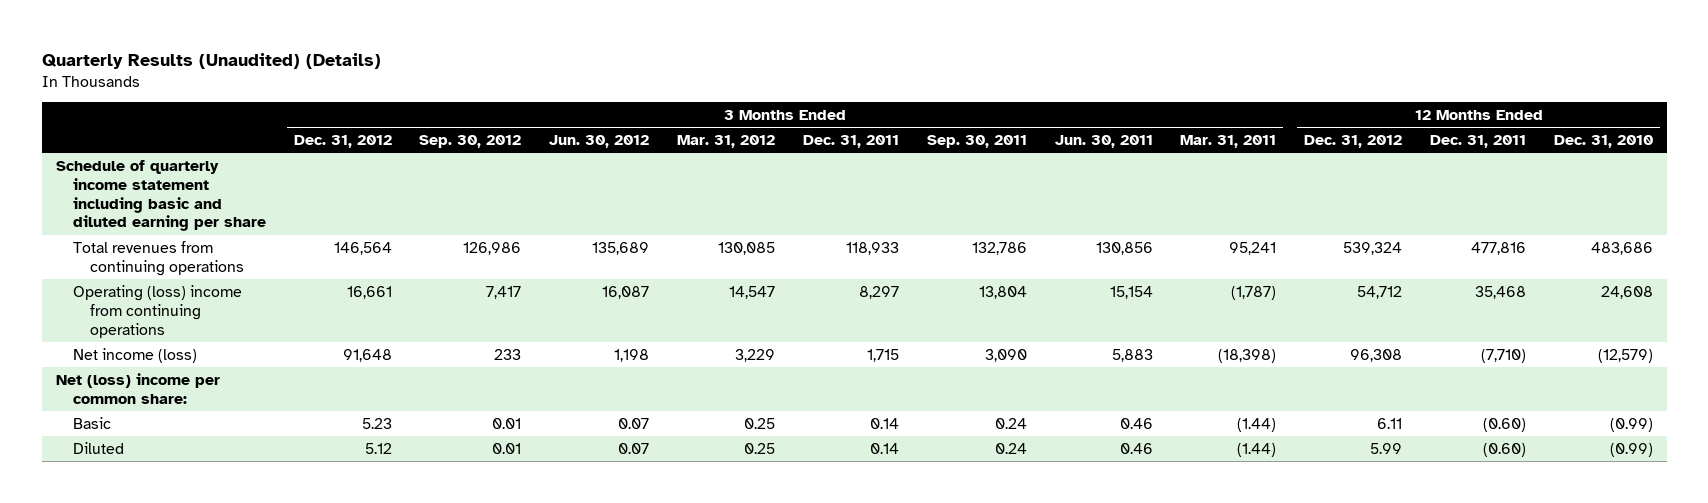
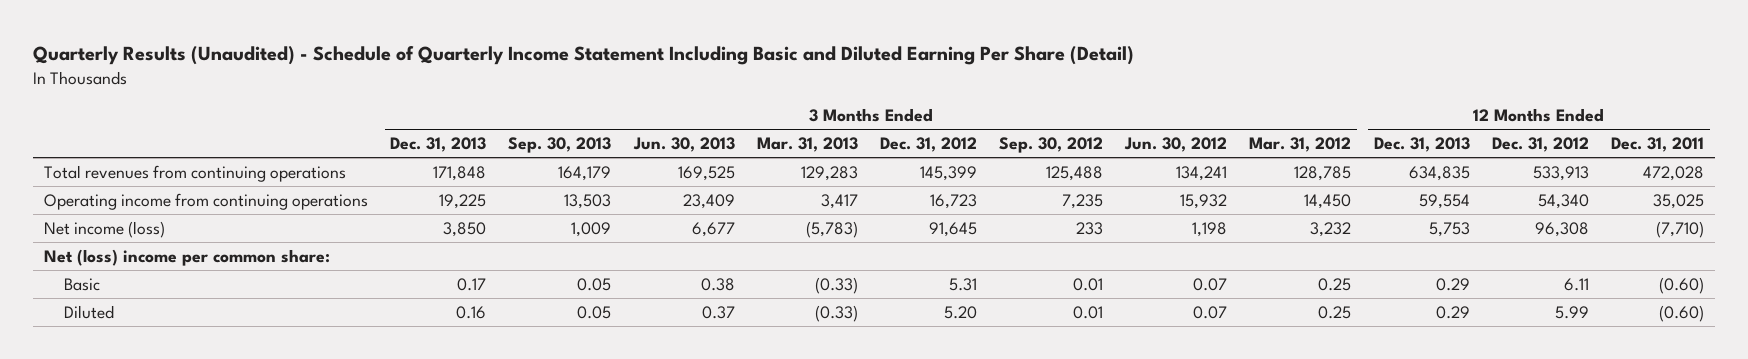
[41,52,381,69] Quarterly Results (Unaudited) (Details) -> [32,46,1134,66] Quarterly Results (Unaudited) - Schedule of Quarterly Income Statement Including Basic and Diluted Earning Per Share (Detail)
[802,134,899,148] Dec. 31, 2011 -> none
[926,134,1027,148] Sep. 30, 2011 -> none
[1054,134,1153,148] Jun. 30, 2011 -> none
[1180,134,1277,148] Mar. 31, 2011 -> none
[1553,134,1653,148] Dec. 31, 2010 -> none
none -> [390,136,487,152] Dec. 31, 2013
none -> [508,136,612,153] Sep. 30, 2013
none -> [632,136,735,152] Jun. 30, 2013
none -> [756,136,858,152] Mar. 31, 2013
none -> [1373,136,1470,152] Dec. 31, 2013
[55,159,266,232] Schedule of quarterly income statement including basic and diluted earning per share -> none
[333,241,392,255] 146,564 -> [919,165,977,181] 145,399
[463,241,522,255] 126,986 -> [1046,165,1104,181] 125,488
[592,241,650,255] 135,689 -> [1176,165,1228,181] 134,241
[718,241,776,255] 130,085 -> [1294,165,1352,181] 128,785
[1343,241,1403,255] 539,324 -> [1532,165,1589,181] 533,913
[1471,241,1527,255] 477,816 -> [1642,165,1704,181] 472,028
[72,284,242,338] Operating (loss) income from continuing operations -> [44,192,369,210] Operating income from continuing operations
[346,285,392,299] 16,661 -> [929,193,977,209] 16,723
[486,285,522,299] 7,417 -> [1062,193,1104,209] 7,235
[602,285,650,299] 16,087 -> [1180,193,1228,209] 15,932
[729,285,776,299] 14,547 -> [1304,193,1352,209] 14,450
[1357,285,1403,299] 54,712 -> [1537,193,1589,209] 54,340
[1475,285,1527,299] 35,468 -> [1652,193,1704,209] 35,025
[342,348,392,362] 91,648 -> [928,221,977,237] 91,645
[735,348,776,362] 3,229 -> [1310,221,1352,237] 3,232
[361,417,392,429] 5.23 -> [948,277,977,291] 5.31
[364,442,392,454] 5.12 -> [943,305,977,319] 5.20

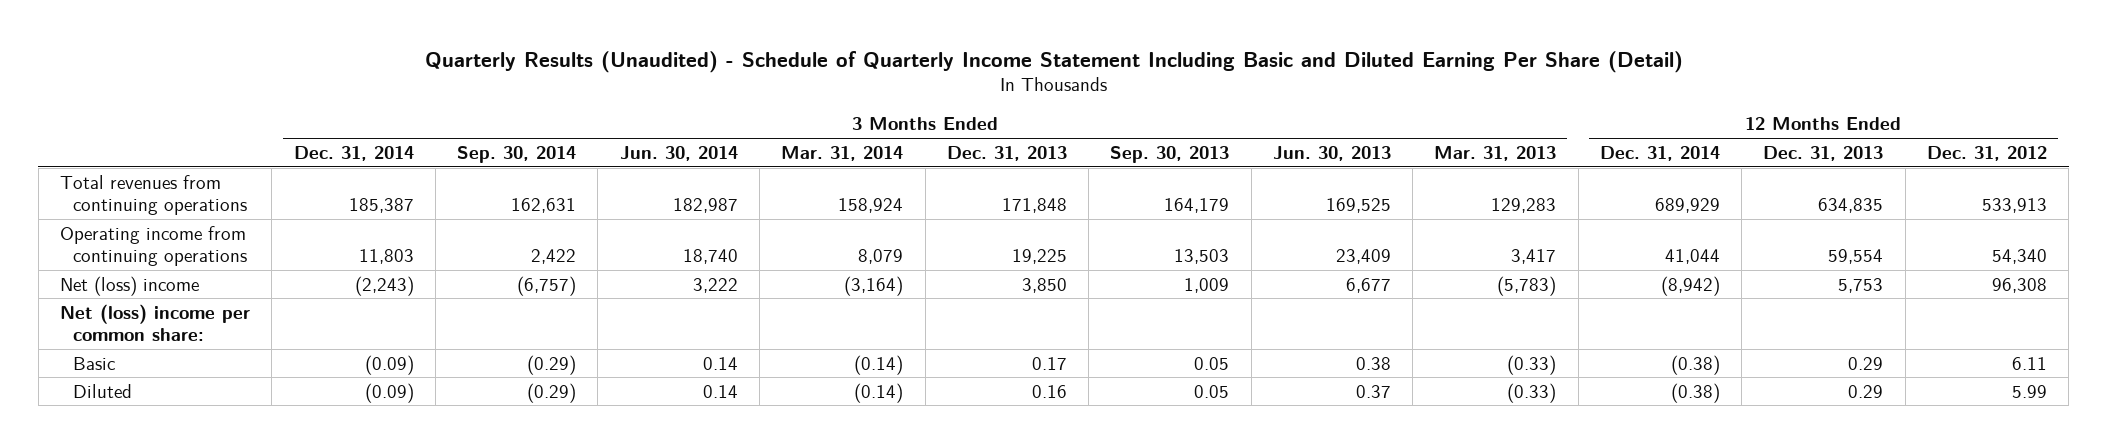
[879,136,977,152] Dec. 31, 2012 -> none
[999,136,1104,153] Sep. 30, 2012 -> none
[1124,136,1228,152] Jun. 30, 2012 -> none
[1249,136,1352,152] Mar. 31, 2012 -> none
[1610,136,1704,152] Dec. 31, 2011 -> none
none -> [293,145,414,161] Dec. 31, 2014
none -> [457,145,577,163] Sep. 30, 2014
none -> [619,145,738,161] Jun. 30, 2014
none -> [781,145,904,161] Mar. 31, 2014
none -> [1599,145,1720,161] Dec. 31, 2014
[44,220,166,238] Net income (loss) -> [60,275,200,296] Net (loss) income

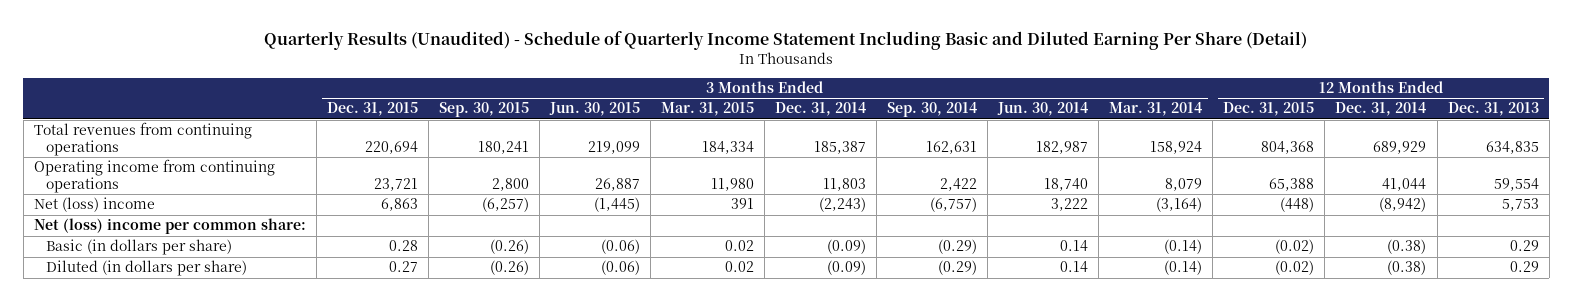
[946,145,1067,161] Dec. 31, 2013 -> none
[1110,145,1230,163] Sep. 30, 2013 -> none
[1272,145,1391,161] Jun. 30, 2013 -> none
[1434,145,1557,161] Mar. 31, 2013 -> none
[1926,145,2047,161] Dec. 31, 2012 -> none
none -> [326,102,418,117] Dec. 31, 2015
none -> [438,102,529,118] Sep. 30, 2015
none -> [548,102,640,117] Jun. 30, 2015
none -> [661,102,755,117] Mar. 31, 2015
none -> [1223,102,1315,117] Dec. 31, 2015
[73,356,116,370] Basic -> [46,239,233,256] Basic (in dollars per share)
[73,383,133,398] Diluted -> [46,260,248,277] Diluted (in dollars per share)

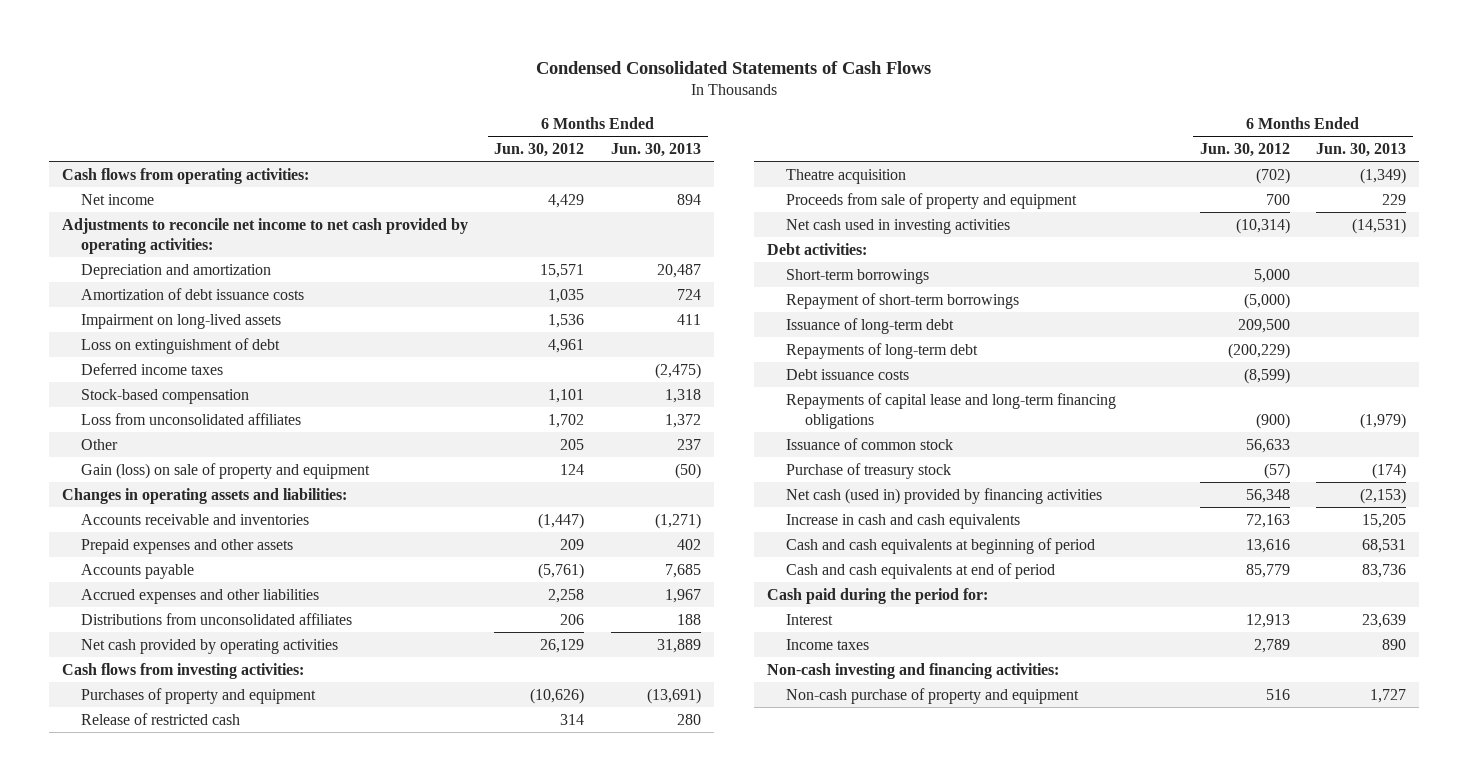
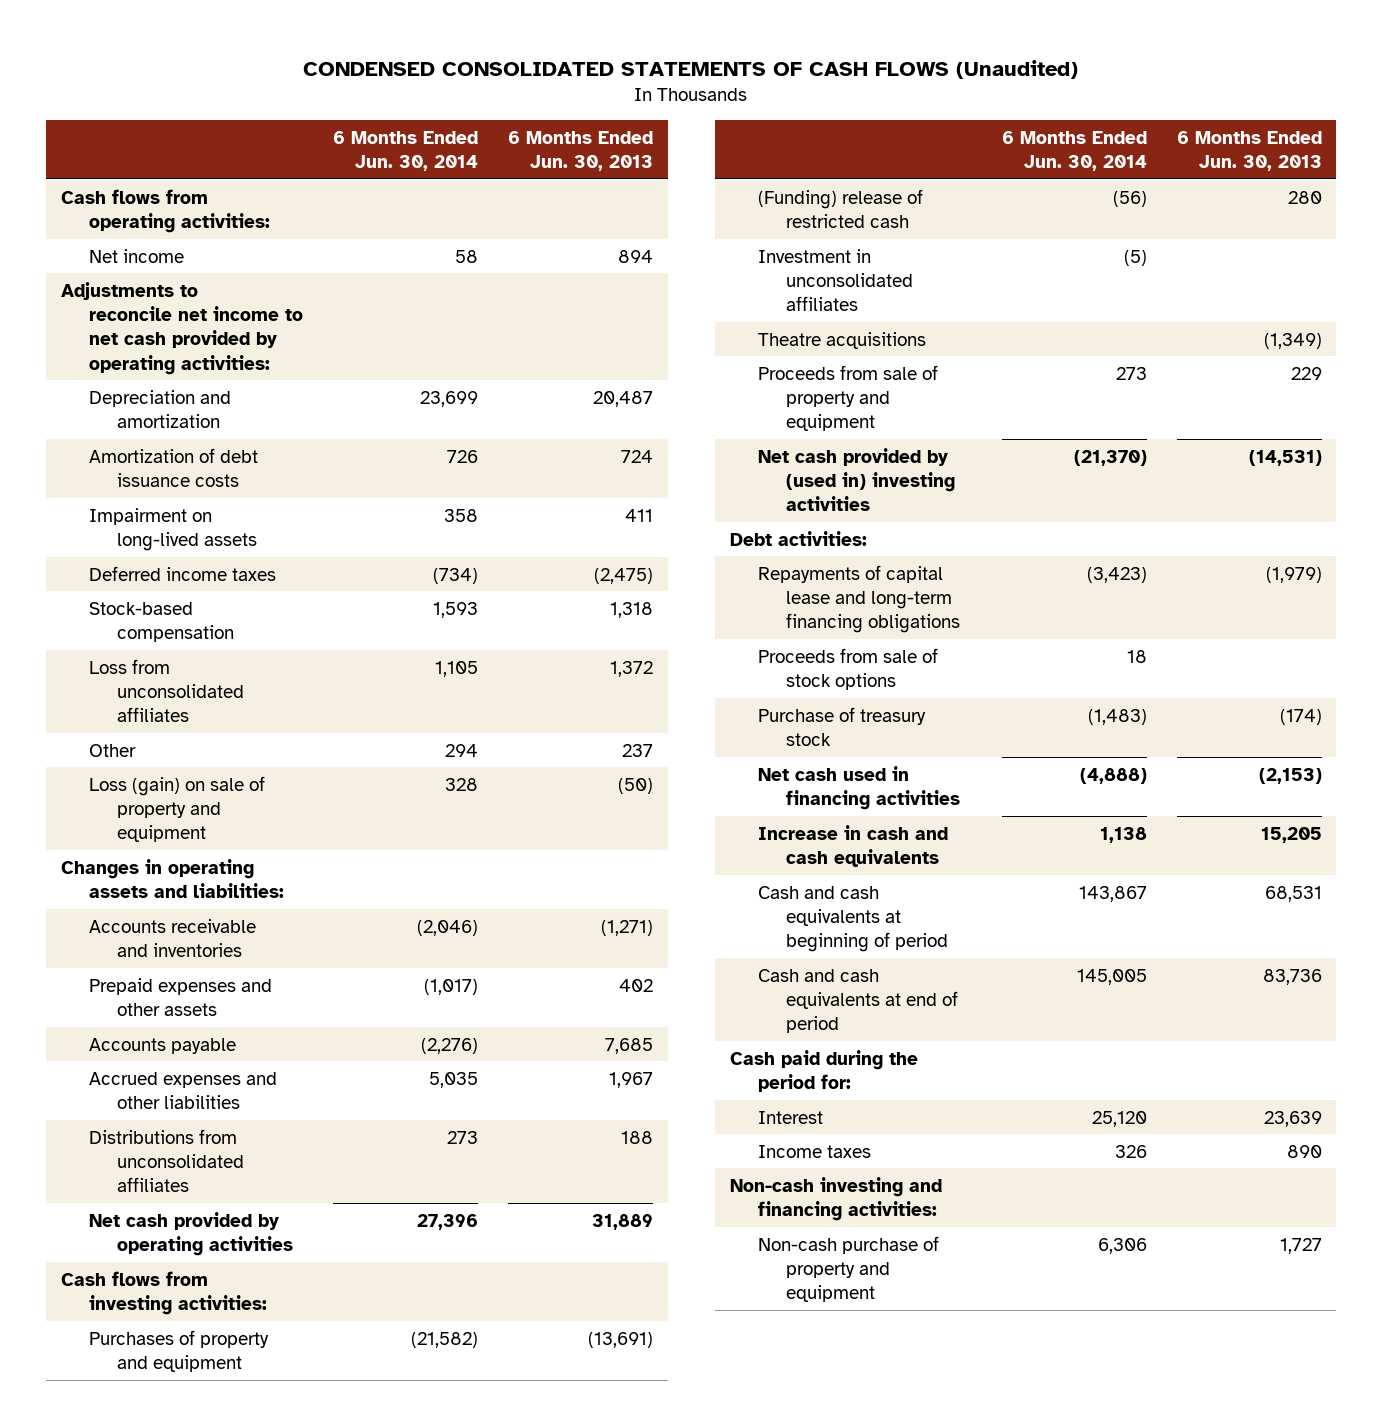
[536,60,932,74] Condensed Consolidated Statements of Cash Flows -> [303,59,1079,79] CONDENSED CONSOLIDATED STATEMENTS OF CASH FLOWS (Unaudited)
[494,142,585,157] Jun. 30, 2012 -> none
none -> [333,130,479,172] 6 Months Ended Jun. 30, 2014
[80,337,280,354] Loss on extinguishment of debt -> none
[80,462,370,479] Gain (loss) on sale of property and equipment -> [89,775,266,843] Loss (gain) on sale of property and equipment
[80,712,240,725] Release of restricted cash -> [757,188,923,228] (Funding) release of restricted cash
none -> [757,248,913,312] Investment in unconsolidated affiliates
[786,168,907,184] Theatre acquisition -> [757,331,926,349] Theatre acquisitions
[786,218,1011,234] Net cash used in investing activities -> [757,447,955,512] Net cash provided by (used in) investing activities
[786,268,930,284] Short-term borrowings -> none
[786,292,1020,309] Repayment of short-term borrowings -> none
[786,317,955,334] Issuance of long-term debt -> none
[786,342,979,359] Repayments of long-term debt -> none
[786,368,910,380] Debt issuance costs -> none
[786,437,954,450] Issuance of common stock -> none
none -> [757,647,938,690] Proceeds from sale of stock options
[786,487,1103,504] Net cash (used in) provided by financing activities -> [757,765,960,810] Net cash used in financing activities

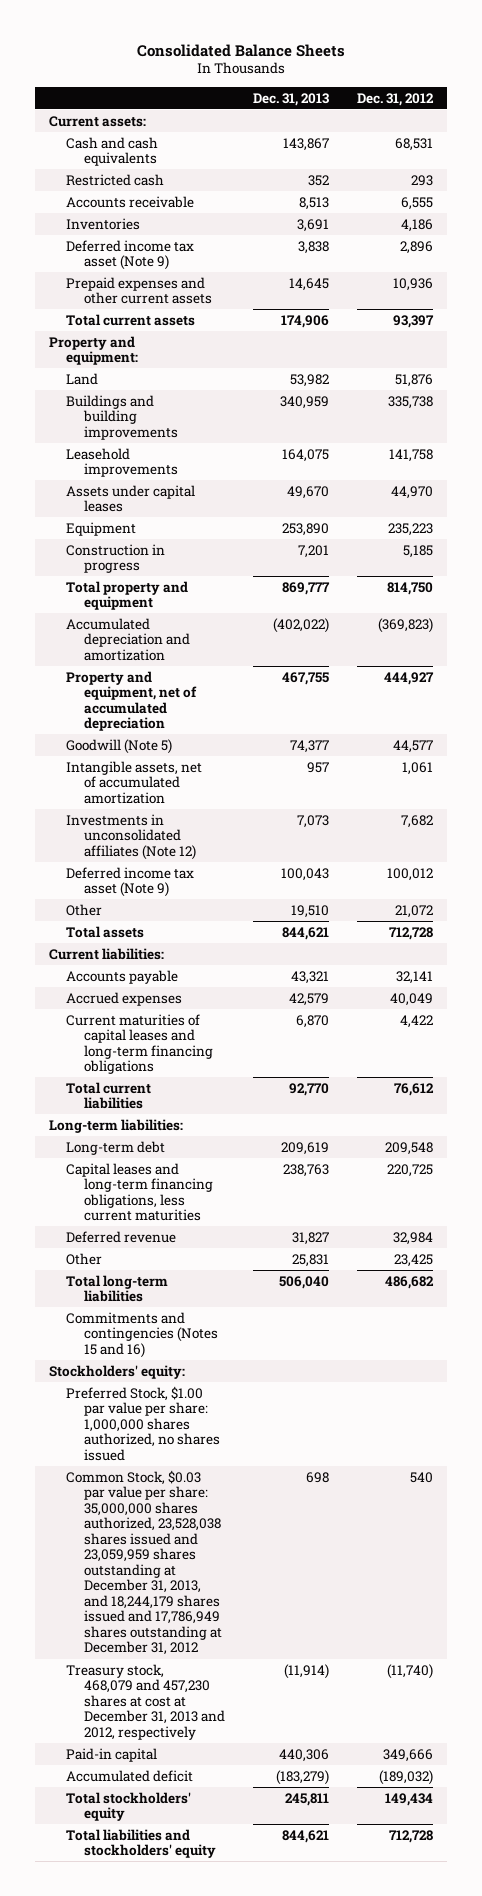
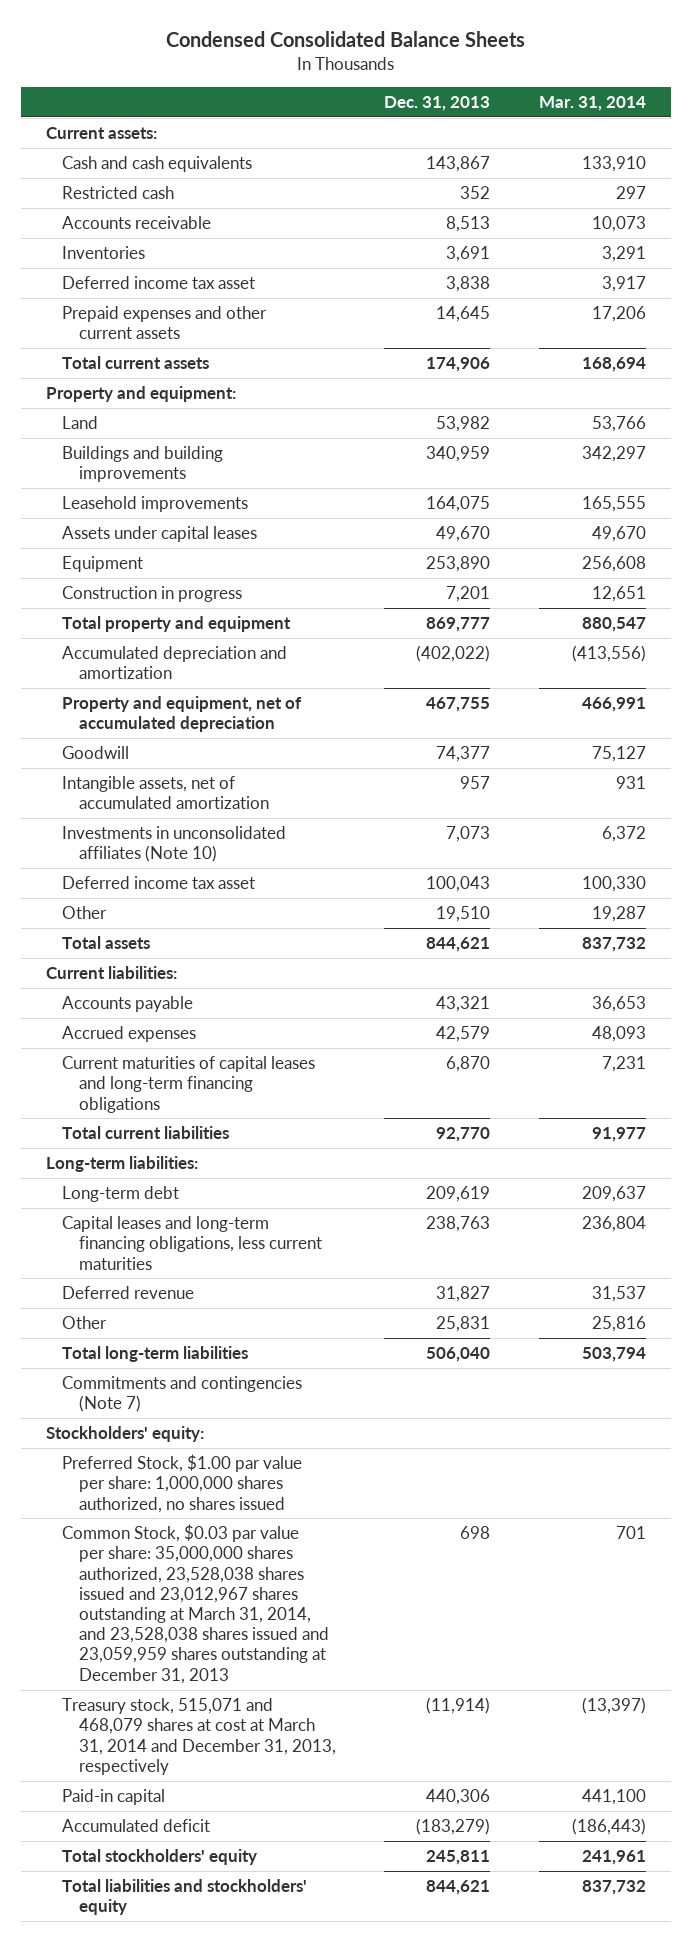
[137,43,346,57] Consolidated Balance Sheets -> [165,31,525,48] Condensed Consolidated Balance Sheets
[357,92,435,106] Dec. 31, 2012 -> none
none -> [539,96,647,112] Mar. 31, 2014
[66,239,195,271] Deferred income tax asset (Note 9) -> [62,276,256,290] Deferred income tax asset
[66,738,173,754] Goodwill (Note 5) -> [62,746,130,760] Goodwill
[66,813,196,860] Investments in unconsolidated affiliates (Note 12) -> [62,826,287,863] Investments in unconsolidated affiliates (Note 10)
[66,866,195,898] Deferred income tax asset (Note 9) -> [62,876,256,890] Deferred income tax asset
[66,1311,218,1358] Commitments and contingencies (Notes 15 and 16) -> [62,1376,303,1413] Commitments and contingencies (Note 7)
[66,1469,222,1656] Common Stock, $0.03 par value per share: 35,000,000 shares authorized, 23,528,038 shares issued and 23,059,959 shares outstanding at December 31, 2013, and 18,244,179 shares issued and 17,786,949 shares outstanding at December 31, 2012 -> [62,1524,329,1684] Common Stock, $0.03 par value per share: 35,000,000 shares authorized, 23,528,038 shares issued and 23,012,967 shares outstanding at March 31, 2014, and 23,528,038 shares issued and 23,059,959 shares outstanding at December 31, 2013
[66,1663,225,1740] Treasury stock, 468,079 and 457,230 shares at cost at December 31, 2013 and 2012, respectively -> [62,1698,336,1775] Treasury stock, 515,071 and 468,079 shares at cost at March 31, 2014 and December 31, 2013, respectively

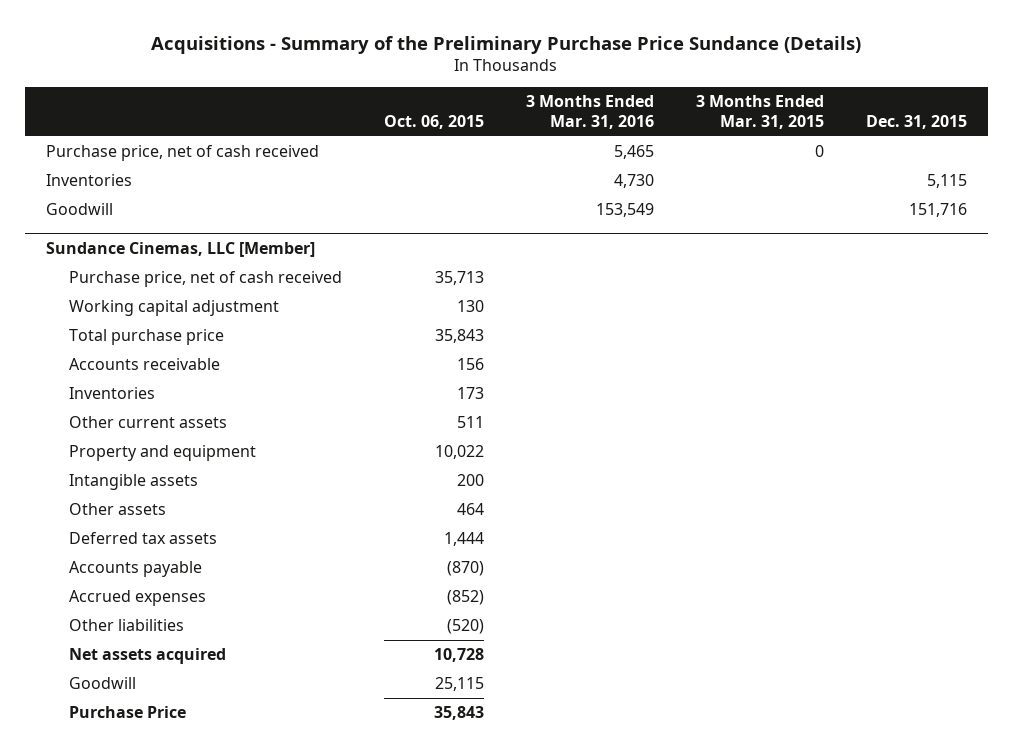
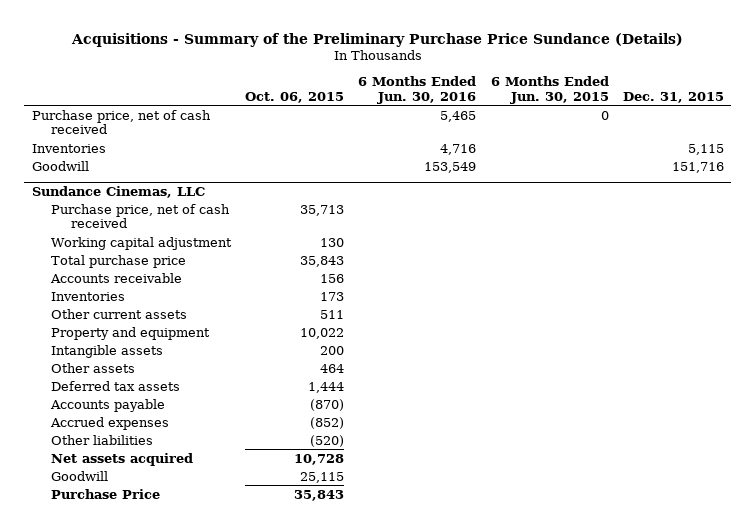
[525,95,654,130] 3 Months Ended Mar. 31, 2016 -> none
[695,95,824,130] 3 Months Ended Mar. 31, 2015 -> none
none -> [358,76,477,104] 6 Months Ended Jun. 30, 2016
none -> [490,76,609,104] 6 Months Ended Jun. 30, 2015
[45,241,315,257] Sundance Cinemas, LLC [Member] -> [31,185,205,198] Sundance Cinemas, LLC

